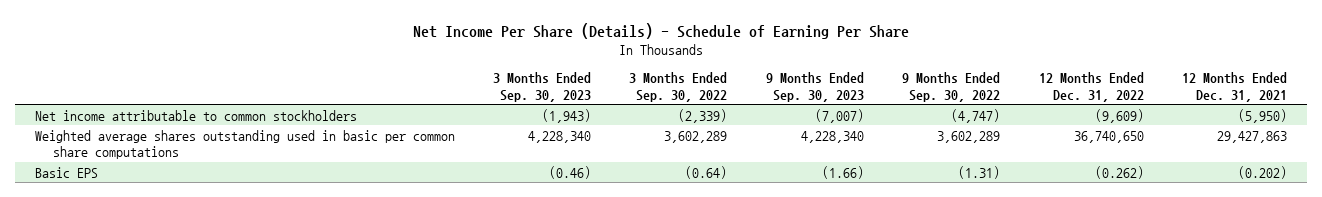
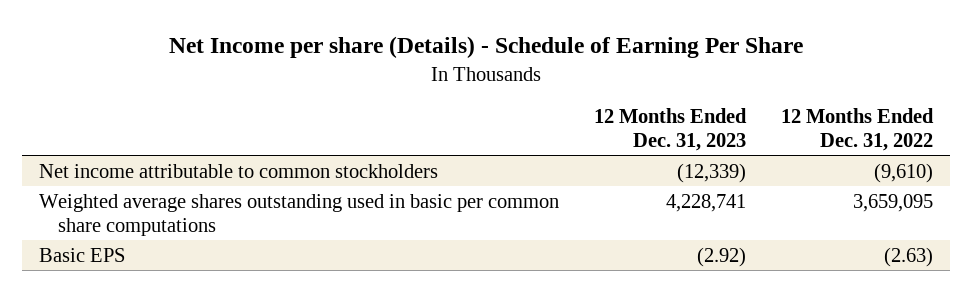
[412,23,909,40] Net Income Per Share (Details) - Schedule of Earning Per Share -> [168,36,803,59] Net Income per share (Details) - Schedule of Earning Per Share
[492,72,591,102] 3 Months Ended Sep. 30, 2023 -> none
[629,72,728,102] 3 Months Ended Sep. 30, 2022 -> none
[765,72,864,102] 9 Months Ended Sep. 30, 2023 -> none
[902,72,1001,102] 9 Months Ended Sep. 30, 2022 -> none
[1182,72,1288,102] 12 Months Ended Dec. 31, 2021 -> none
none -> [593,107,747,151] 12 Months Ended Dec. 31, 2023
[1094,108,1144,123] (9,609) -> [873,162,933,183] (9,610)
[1073,130,1144,143] 36,740,650 -> [852,193,933,212] 3,659,095
[1094,165,1144,179] (0.262) -> [883,246,933,267] (2.63)

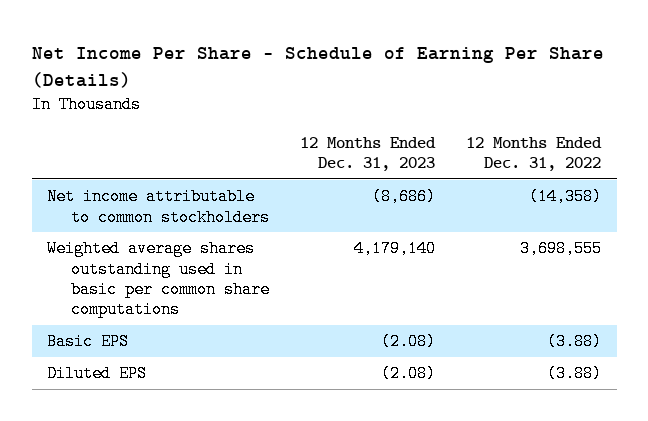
[168,36,803,59] Net Income per share (Details) - Schedule of Earning Per Share -> [31,46,604,88] Net Income Per Share - Schedule of Earning Per Share (Details)
[676,162,746,183] (12,339) -> [372,188,437,206] (8,686)
[873,162,933,183] (9,610) -> [529,188,603,206] (14,358)
[665,193,746,212] 4,228,741 -> [354,240,437,258] 4,179,140
[852,193,933,212] 3,659,095 -> [520,240,603,258] 3,698,555
[696,246,746,267] (2.92) -> [381,333,437,351] (2.08)
[883,246,933,267] (2.63) -> [547,333,603,351] (3.88)
none -> [46,365,147,383] Diluted EPS

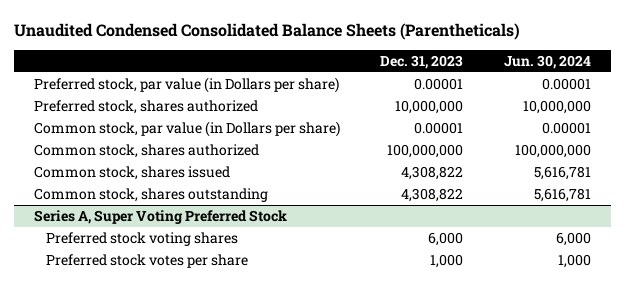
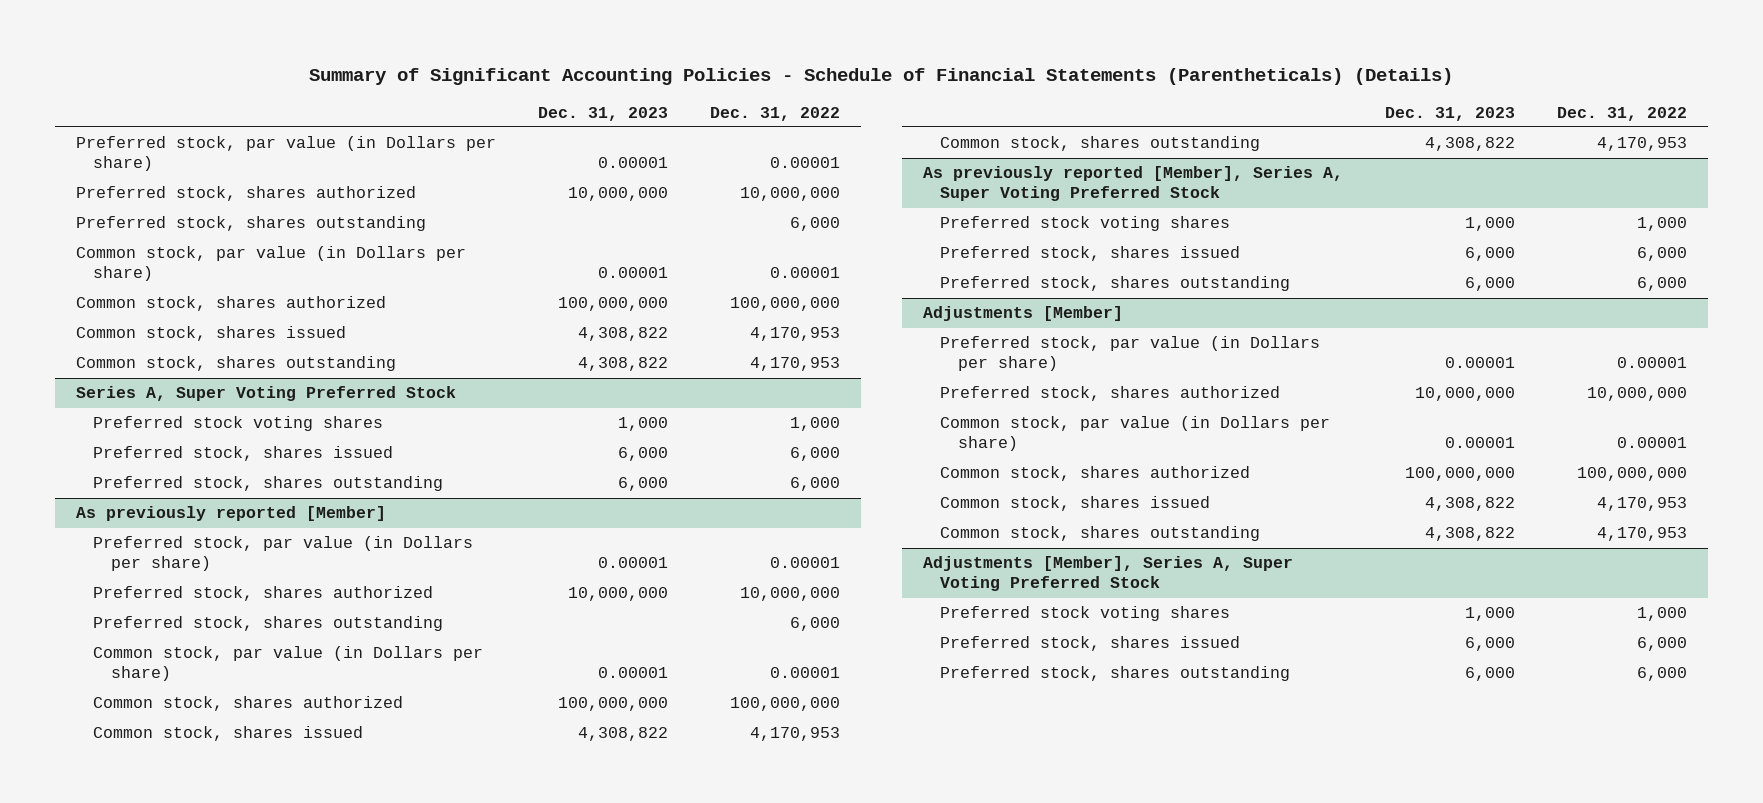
[14,22,521,40] Unaudited Condensed Consolidated Balance Sheets (Parentheticals) -> [309,67,1454,85] Summary of Significant Accounting Policies - Schedule of Financial Statements (Parentheticals) (Details)
[503,54,591,69] Jun. 30, 2024 -> none
none -> [709,106,840,121] Dec. 31, 2022
none -> [76,216,427,232] Preferred stock, shares outstanding
[45,254,248,269] Preferred stock votes per share -> none
[428,232,464,247] 6,000 -> [618,417,669,432] 1,000
none -> [93,446,394,462] Preferred stock, shares issued
none -> [93,476,444,492] Preferred stock, shares outstanding
none -> [76,506,387,522] As previously reported [Member]
none -> [93,536,474,572] Preferred stock, par value (in Dollars per share)
none -> [93,586,434,602] Preferred stock, shares authorized
none -> [93,616,444,632] Preferred stock, shares outstanding
none -> [93,646,484,682] Common stock, par value (in Dollars per share)
none -> [93,696,404,712] Common stock, shares authorized
none -> [93,726,364,742] Common stock, shares issued
none -> [940,136,1261,152] Common stock, shares outstanding
none -> [922,166,1343,202] As previously reported [Member], Series A, Super Voting Preferred Stock
none -> [940,216,1231,232] Preferred stock voting shares
none -> [940,246,1241,262] Preferred stock, shares issued
none -> [940,276,1291,292] Preferred stock, shares outstanding
none -> [922,306,1123,322] Adjustments [Member]
none -> [940,336,1321,372] Preferred stock, par value (in Dollars per share)
none -> [940,386,1281,402] Preferred stock, shares authorized
none -> [940,416,1331,452] Common stock, par value (in Dollars per share)
none -> [940,466,1251,482] Common stock, shares authorized
none -> [940,496,1211,512] Common stock, shares issued
none -> [940,526,1261,542] Common stock, shares outstanding
none -> [922,556,1293,592] Adjustments [Member], Series A, Super Voting Preferred Stock
none -> [940,606,1231,622] Preferred stock voting shares
none -> [940,636,1241,652] Preferred stock, shares issued
none -> [940,666,1291,682] Preferred stock, shares outstanding

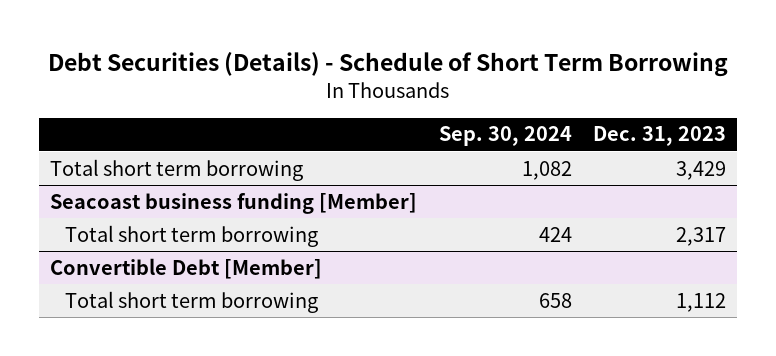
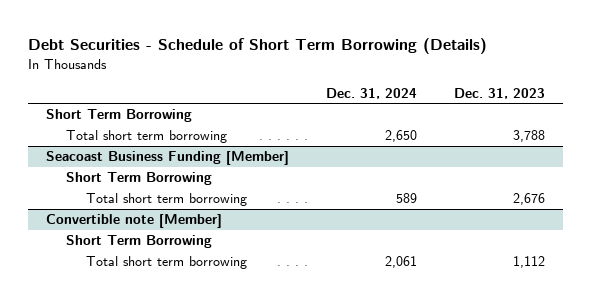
[48,51,729,77] Debt Securities (Details) - Schedule of Short Term Borrowing -> [27,37,487,54] Debt Securities - Schedule of Short Term Borrowing (Details)
[438,126,572,147] Sep. 30, 2024 -> none
none -> [325,88,417,100] Dec. 31, 2024
none -> [46,109,193,123] Short Term Borrowing
[676,160,727,180] 3,429 -> [512,130,545,143] 3,788
[50,192,418,214] Seacoast business funding [Member] -> [46,151,290,166] Seacoast Business Funding [Member]
none -> [66,172,213,186] Short Term Borrowing
[676,226,727,246] 2,317 -> [512,193,545,206] 2,676
[50,257,323,279] Convertible Debt [Member] -> [46,214,223,229] Convertible note [Member]
none -> [66,235,213,249] Short Term Borrowing

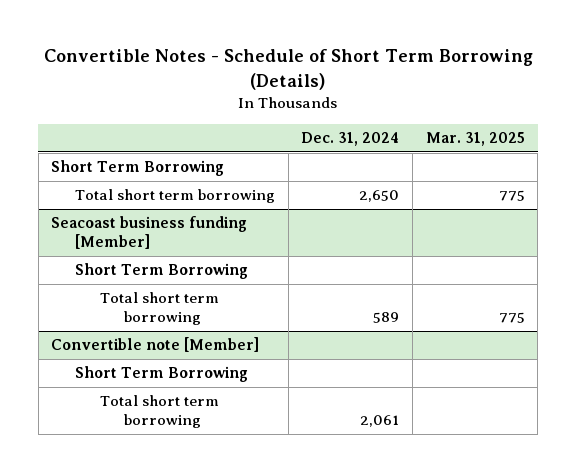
[27,37,487,54] Debt Securities - Schedule of Short Term Borrowing (Details) -> [43,49,533,90] Convertible Notes - Schedule of Short Term Borrowing (Details)
[453,88,545,100] Dec. 31, 2023 -> none
none -> [425,132,525,147] Mar. 31, 2025
[46,151,290,166] Seacoast Business Funding [Member] -> [51,216,248,250] Seacoast business funding [Member]

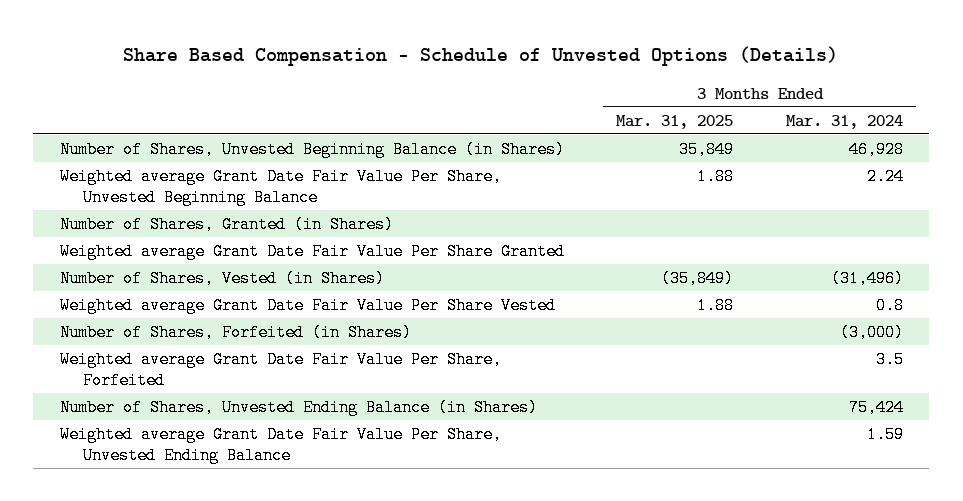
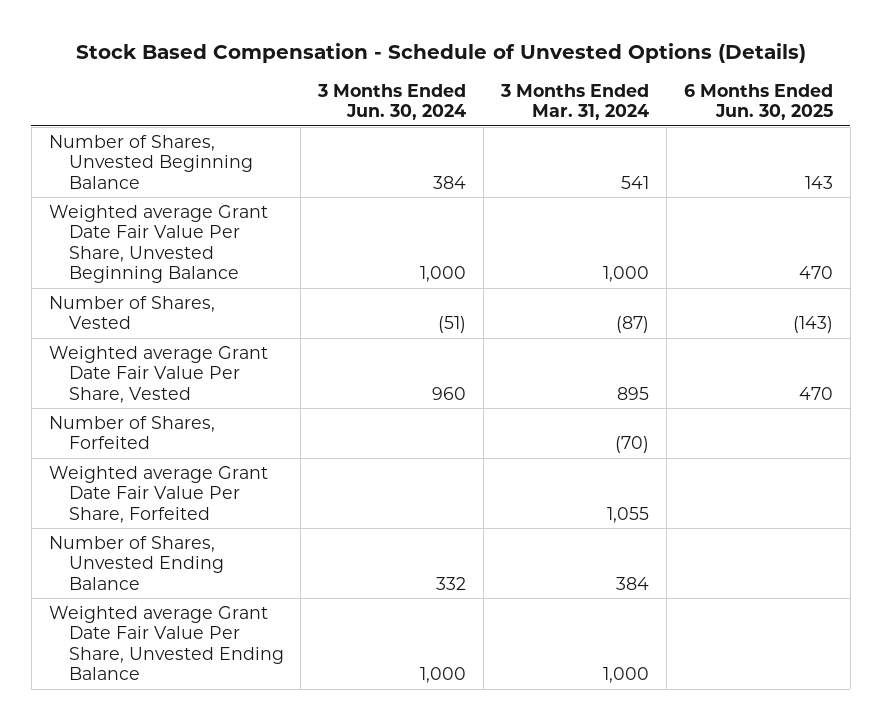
[123,46,839,67] Share Based Compensation - Schedule of Unvested Options (Details) -> [75,42,806,63] Stock Based Compensation - Schedule of Unvested Options (Details)
[616,114,734,129] Mar. 31, 2025 -> none
none -> [317,83,467,121] 3 Months Ended Jun. 30, 2024
none -> [683,83,833,121] 6 Months Ended Jun. 30, 2025
[59,216,394,234] Number of Shares, Granted (in Shares) -> none
[59,243,565,261] Weighted average Grant Date Fair Value Per Share Granted -> none
[59,141,565,159] Number of Shares, Unvested Beginning Balance (in Shares) -> [48,134,253,189] Number of Shares, Unvested Beginning Balance
[848,141,904,159] 46,928 -> [621,175,650,189] 541
[866,168,904,186] 2.24 -> [603,266,650,283] 1,000
[59,270,385,288] Number of Shares, Vested (in Shares) -> [48,295,215,330] Number of Shares, Vested
[830,270,904,288] (31,496) -> [616,316,650,334] (87)
[59,297,556,315] Weighted average Grant Date Fair Value Per Share Vested -> [48,345,268,403] Weighted average Grant Date Fair Value Per Share, Vested
[875,297,904,315] 0.8 -> [617,386,650,400] 895
[59,324,412,342] Number of Shares, Forfeited (in Shares) -> [48,415,215,450] Number of Shares, Forfeited
[839,324,904,342] (3,000) -> [615,436,650,454] (70)
[875,351,904,369] 3.5 -> [607,506,650,523] 1,055
[59,399,538,417] Number of Shares, Unvested Ending Balance (in Shares) -> [48,535,224,590] Number of Shares, Unvested Ending Balance
[848,399,904,417] 75,424 -> [616,576,650,590] 384
[866,426,904,444] 1.59 -> [603,667,650,684] 1,000

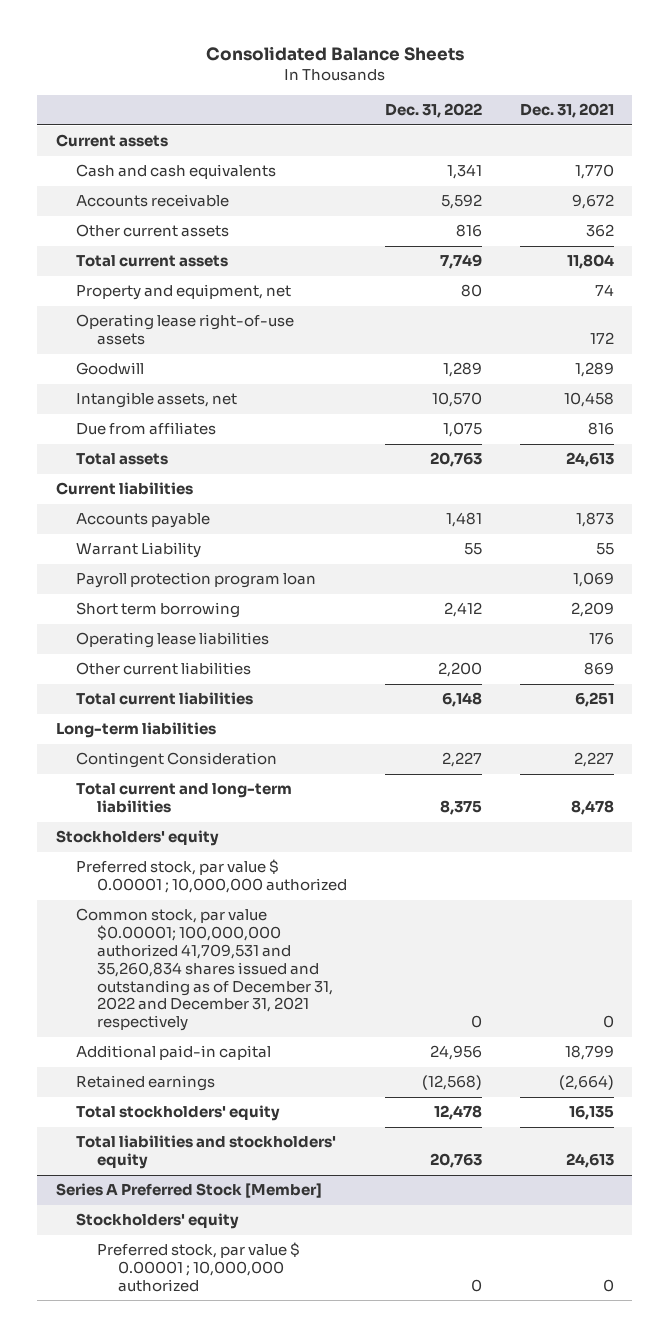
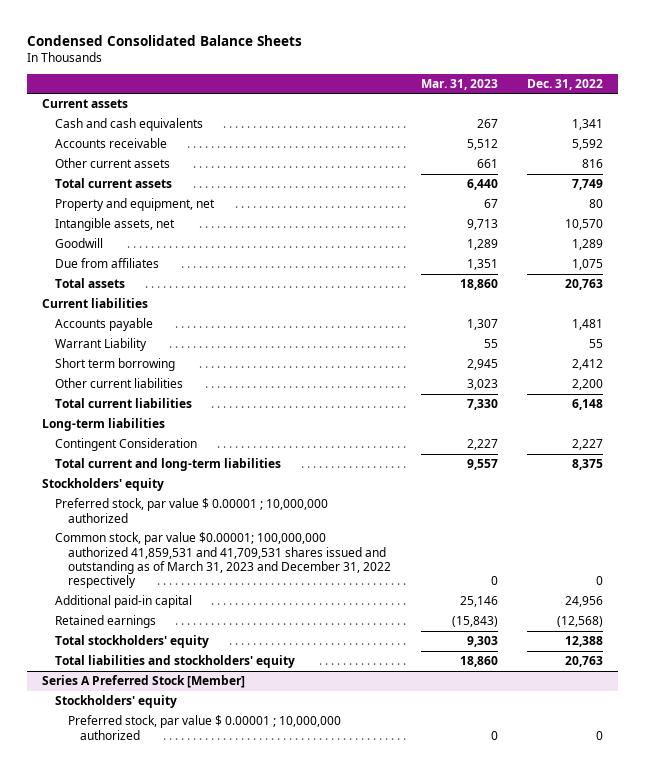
[205,45,464,61] Consolidated Balance Sheets -> [27,34,303,46] Condensed Consolidated Balance Sheets
[519,103,614,119] Dec. 31, 2021 -> none
none -> [420,78,498,90] Mar. 31, 2023
[76,314,295,346] Operating lease right-of-use assets -> none
[76,362,145,376] Goodwill -> [54,238,103,249] Goodwill
[76,572,317,589] Payroll protection program loan -> none
[76,632,270,649] Operating lease liabilities -> none
[76,908,334,1032] Common stock, par value $0.00001; 100,000,000 authorized 41,709,531 and 35,260,834 shares issued and outstanding as of December 31, 2022 and December 31, 2021 respectively -> [54,532,391,589] Common stock, par value $0.00001; 100,000,000 authorized 41,859,531 and 41,709,531 shares issued and outstanding as of March 31, 2023 and December 31, 2022 respectively
[433,1105,482,1121] 12,478 -> [565,636,604,648] 12,388

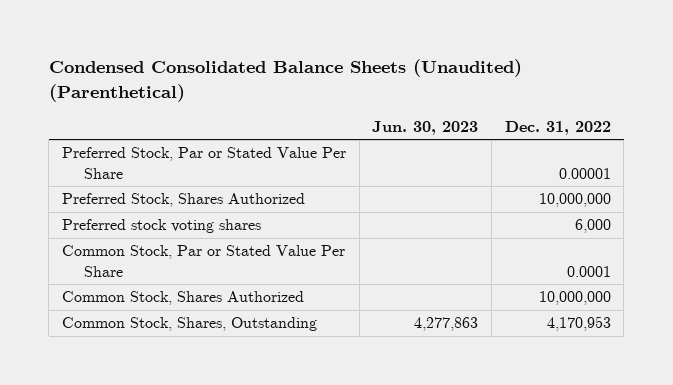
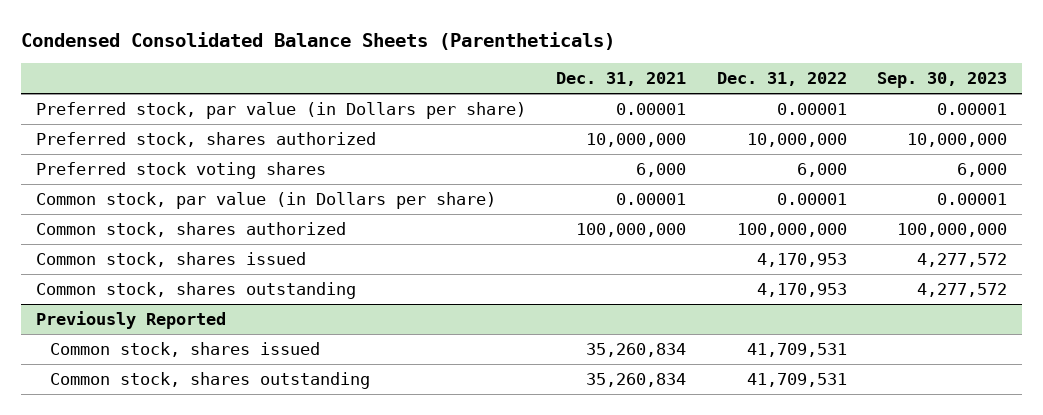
[48,59,522,102] Condensed Consolidated Balance Sheets (Unaudited) (Parenthetical) -> [20,31,615,50] Condensed Consolidated Balance Sheets (Parentheticals)
[372,120,479,135] Jun. 30, 2023 -> none
none -> [556,72,687,87] Dec. 31, 2021
none -> [877,72,1008,89] Sep. 30, 2023
[61,147,346,179] Preferred Stock, Par or Stated Value Per Share -> [36,102,527,120] Preferred stock, par value (in Dollars per share)
[61,193,305,208] Preferred Stock, Shares Authorized -> [36,132,377,148] Preferred stock, shares authorized
[61,245,345,277] Common Stock, Par or Stated Value Per Share -> [36,192,497,210] Common stock, par value (in Dollars per share)
[566,265,611,277] 0.0001 -> [776,193,847,206] 0.00001
[61,291,304,306] Common Stock, Shares Authorized -> [36,222,347,238] Common stock, shares authorized
[538,291,611,306] 10,000,000 -> [736,223,847,238] 100,000,000
none -> [36,252,307,268] Common stock, shares issued
[61,317,317,332] Common Stock, Shares, Outstanding -> [36,282,357,300] Common stock, shares outstanding
none -> [36,311,227,330] Previously Reported
none -> [50,342,321,358] Common stock, shares issued
none -> [50,372,371,390] Common stock, shares outstanding

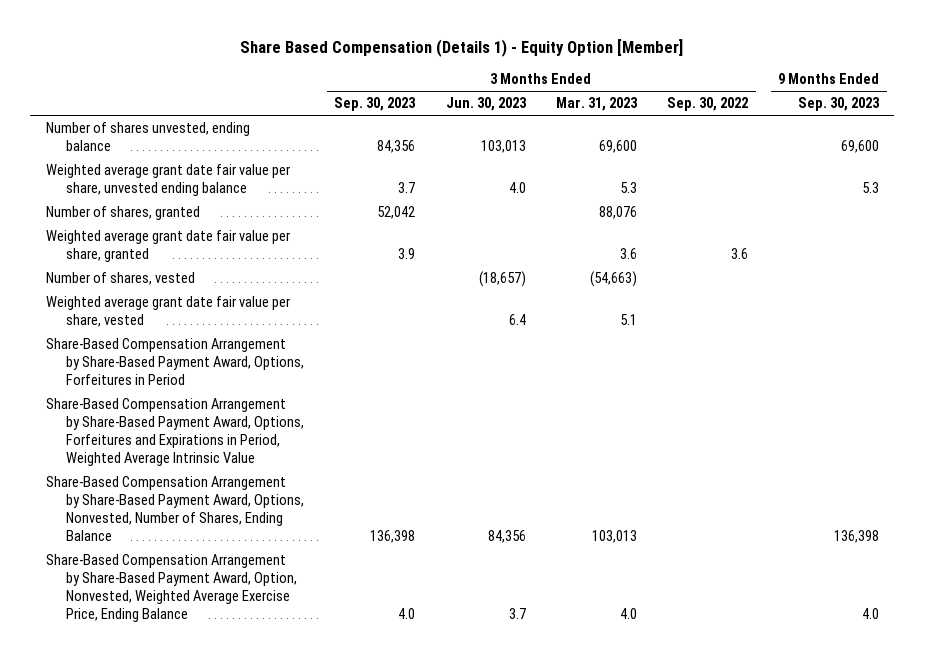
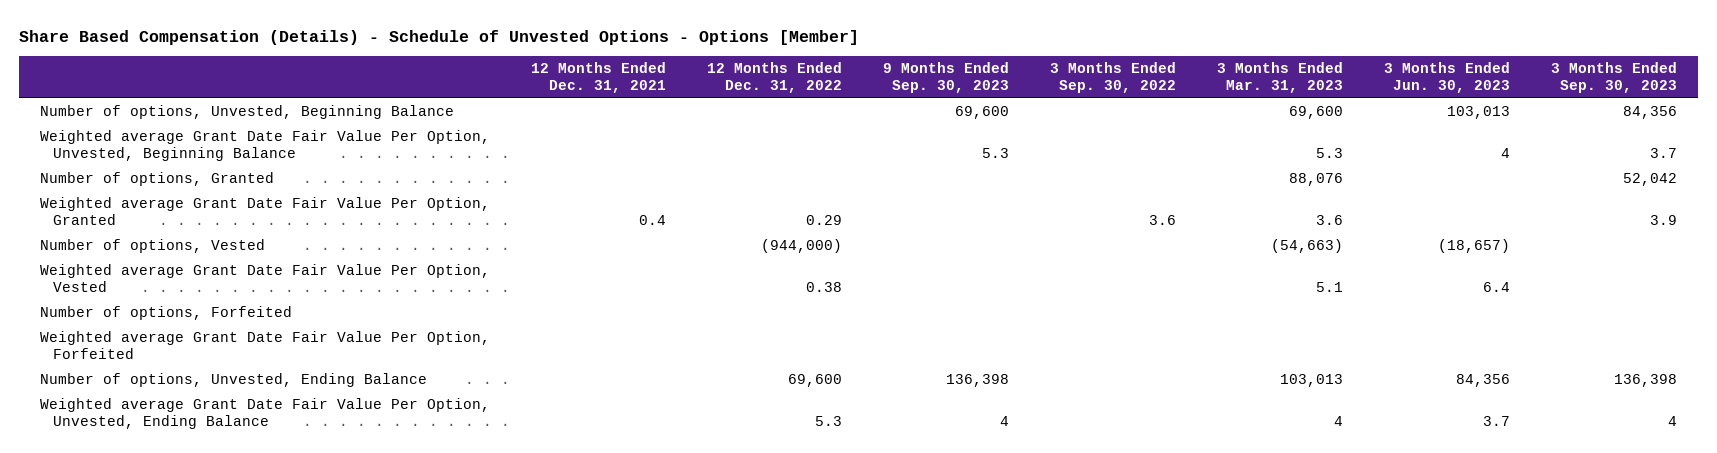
[240,38,684,57] Share Based Compensation (Details 1) - Equity Option [Member] -> [19,29,860,45] Share Based Compensation (Details) - Schedule of Unvested Options - Options [Member]
none -> [530,62,666,94] 12 Months Ended Dec. 31, 2021
none -> [706,62,842,94] 12 Months Ended Dec. 31, 2022
[45,122,250,152] Number of shares unvested, ending balance -> [39,105,454,120] Number of options, Unvested, Beginning Balance
[45,164,290,197] Weighted average grant date fair value per share, unvested ending balance -> [39,130,490,162] Weighted average Grant Date Fair Value Per Option, Unvested, Beginning Balance
[508,182,526,194] 4.0 -> [1500,148,1510,159] 4
[45,206,200,221] Number of shares, granted -> [39,172,274,187] Number of options, Granted
[45,230,290,263] Weighted average grant date fair value per share, granted -> [39,197,490,226] Weighted average Grant Date Fair Value Per Option, Granted
[45,272,195,286] Number of shares, vested -> [39,239,265,254] Number of options, Vested
[45,296,290,328] Weighted average grant date fair value per share, vested -> [39,264,490,293] Weighted average Grant Date Fair Value Per Option, Vested
[45,338,305,386] Share-Based Compensation Arrangement by Share-Based Payment Award, Options, Forfeitures in Period -> [39,306,292,321] Number of options, Forfeited
[45,398,305,466] Share-Based Compensation Arrangement by Share-Based Payment Award, Options, Forfeitures and Expirations in Period, Weighted Average Intrinsic Value -> [39,331,490,360] Weighted average Grant Date Fair Value Per Option, Forfeited
[45,476,305,541] Share-Based Compensation Arrangement by Share-Based Payment Award, Options, Nonvested, Number of Shares, Ending Balance -> [39,373,427,388] Number of options, Unvested, Ending Balance
[45,554,298,622] Share-Based Compensation Arrangement by Share-Based Payment Award, Option, Nonvested, Weighted Average Exercise Price, Ending Balance -> [39,398,490,430] Weighted average Grant Date Fair Value Per Option, Unvested, Ending Balance
[398,607,416,619] 4.0 -> [1668,416,1678,427] 4
[619,607,637,619] 4.0 -> [1333,416,1343,427] 4
[862,607,880,619] 4.0 -> [999,416,1009,427] 4

